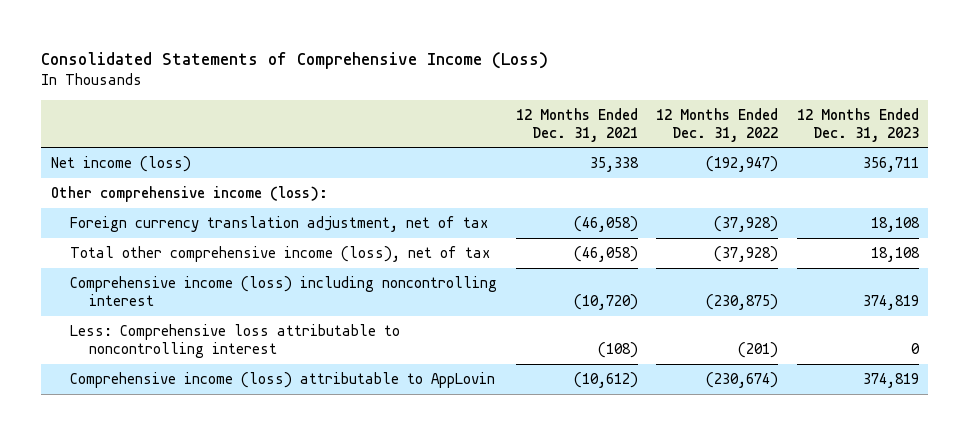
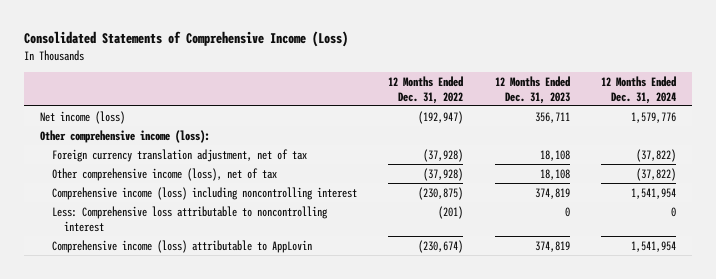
[515,107,638,142] 12 Months Ended Dec. 31, 2021 -> none
none -> [601,75,677,104] 12 Months Ended Dec. 31, 2024
[70,246,491,263] Total other comprehensive income (loss), net of tax -> [51,167,277,181] Other comprehensive income (loss), net of tax

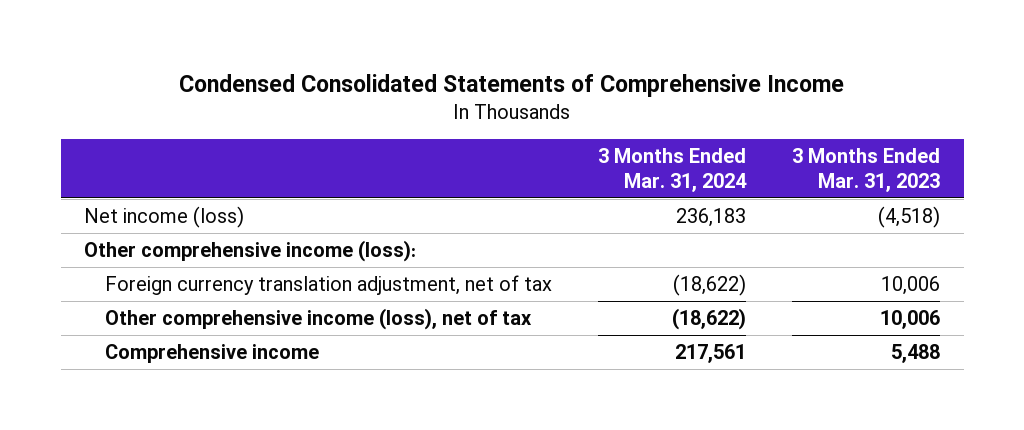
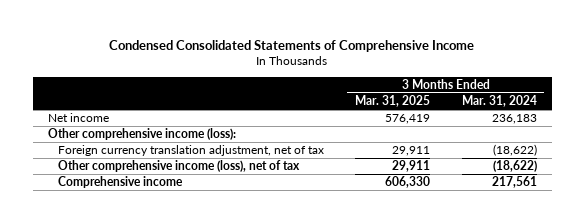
[792,148,941,192] 3 Months Ended Mar. 31, 2023 -> none
none -> [355,95,431,108] Mar. 31, 2025
[83,206,244,229] Net income (loss) -> [48,113,110,123] Net income

